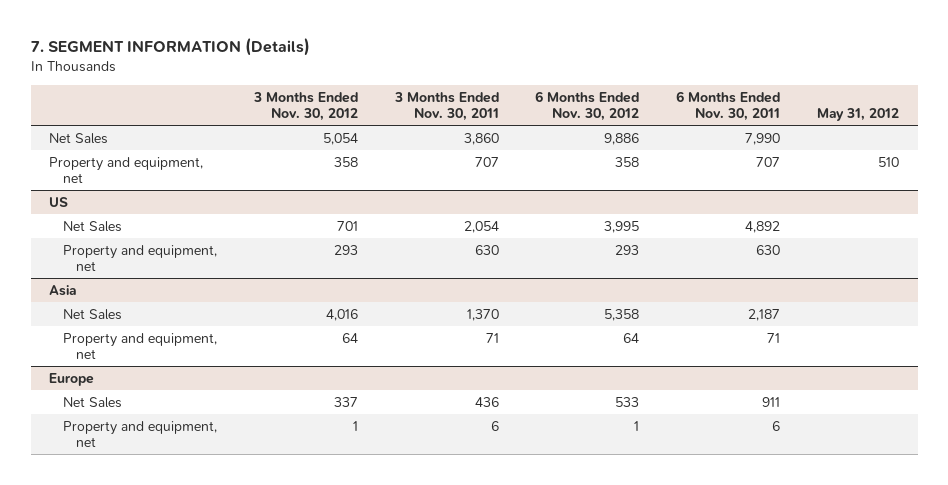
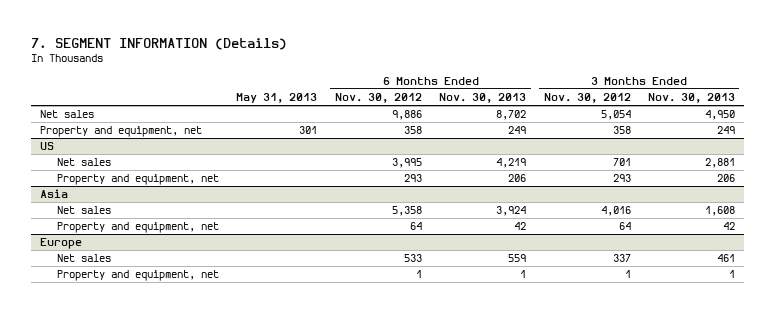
[393,91,499,122] 3 Months Ended Nov. 30, 2011 -> none
[676,90,781,122] 6 Months Ended Nov. 30, 2011 -> none
[817,108,900,122] May 31, 2012 -> none
none -> [236,93,318,104] May 31, 2013
none -> [439,93,527,104] Nov. 30, 2013
none -> [648,93,736,104] Nov. 30, 2013
[49,132,109,144] Net Sales -> [39,110,94,119] Net sales
[62,220,122,232] Net Sales -> [56,158,111,167] Net sales
[62,308,122,320] Net Sales -> [56,206,111,215] Net sales
[62,396,122,408] Net Sales -> [56,254,111,263] Net sales

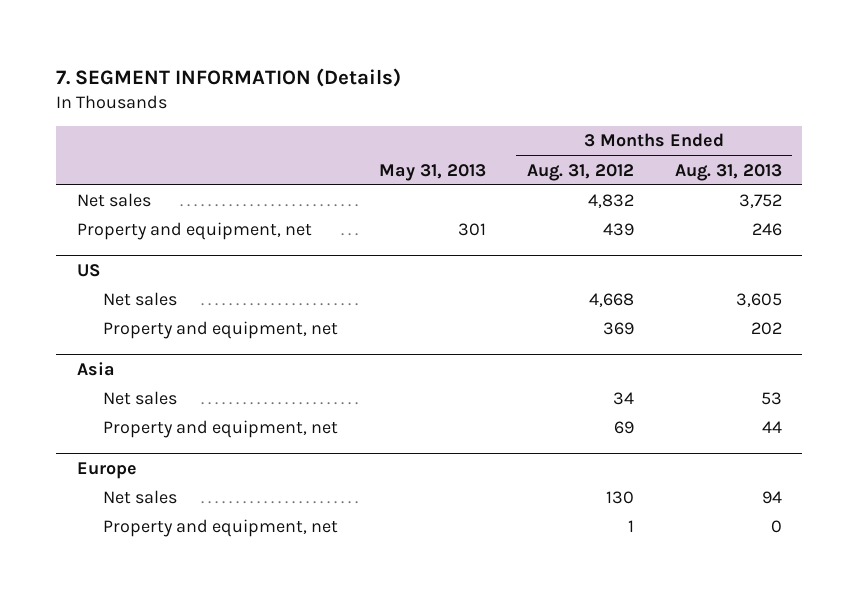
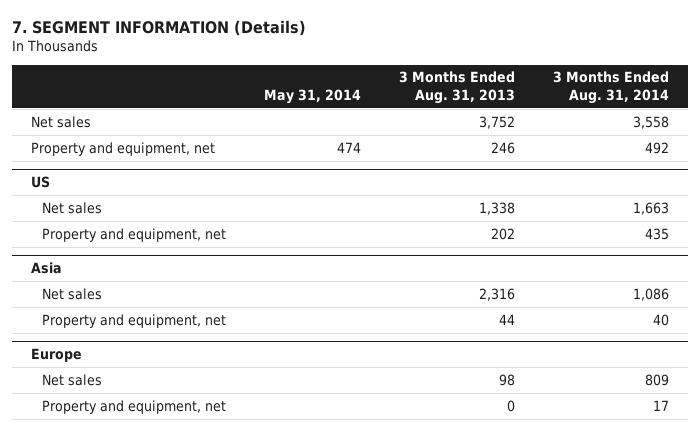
[378,163,486,181] May 31, 2013 -> none
[526,163,634,181] Aug. 31, 2012 -> none
none -> [264,88,362,104] May 31, 2014
none -> [552,71,669,104] 3 Months Ended Aug. 31, 2014
[735,293,782,308] 3,605 -> [478,201,515,215] 1,338
[760,392,782,406] 53 -> [478,287,515,301] 2,316
[761,491,782,505] 94 -> [498,373,515,386] 98

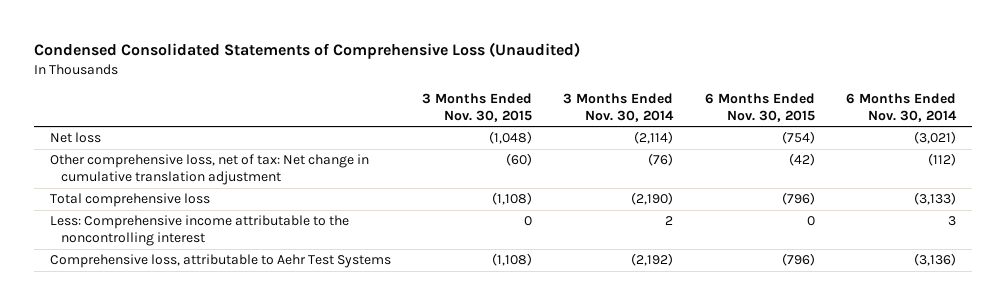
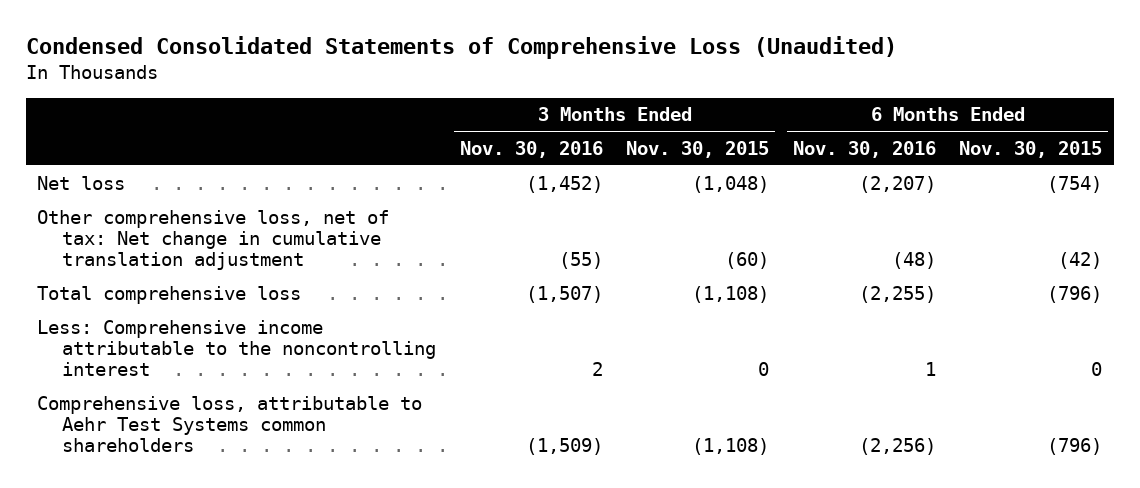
[563,92,675,122] 3 Months Ended Nov. 30, 2014 -> none
[846,92,958,122] 6 Months Ended Nov. 30, 2014 -> none
none -> [459,140,603,158] Nov. 30, 2016
none -> [792,140,936,158] Nov. 30, 2016
[49,254,391,269] Comprehensive loss, attributable to Aehr Test Systems -> [37,395,423,453] Comprehensive loss, attributable to Aehr Test Systems common shareholders

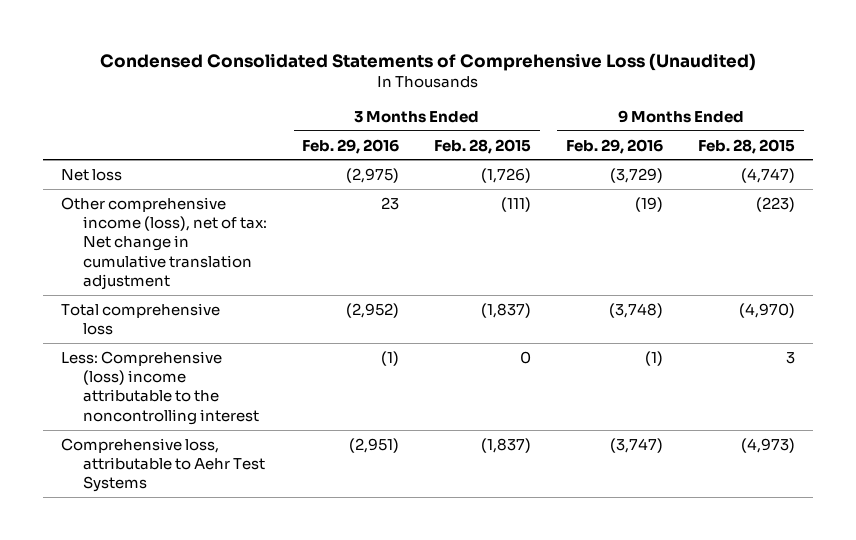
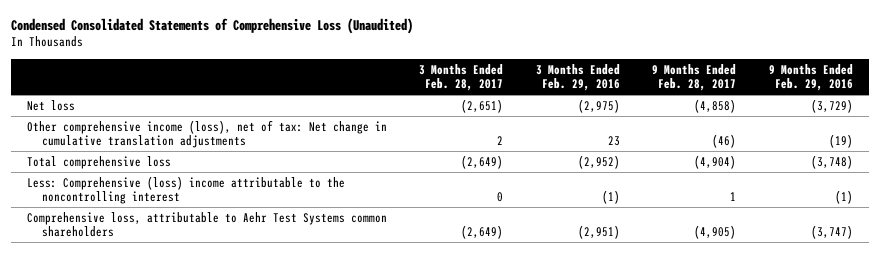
[434,138,532,154] Feb. 28, 2015 -> none
[698,138,796,154] Feb. 28, 2015 -> none
none -> [419,63,504,91] 3 Months Ended Feb. 28, 2017
none -> [652,63,737,91] 9 Months Ended Feb. 28, 2017
[60,196,268,290] Other comprehensive income (loss), net of tax: Net change in cumulative translation adjustment -> [26,119,387,149] Other comprehensive income (loss), net of tax: Net change in cumulative translation adjustments
[60,437,266,493] Comprehensive loss, attributable to Aehr Test Systems -> [26,211,387,238] Comprehensive loss, attributable to Aehr Test Systems common shareholders

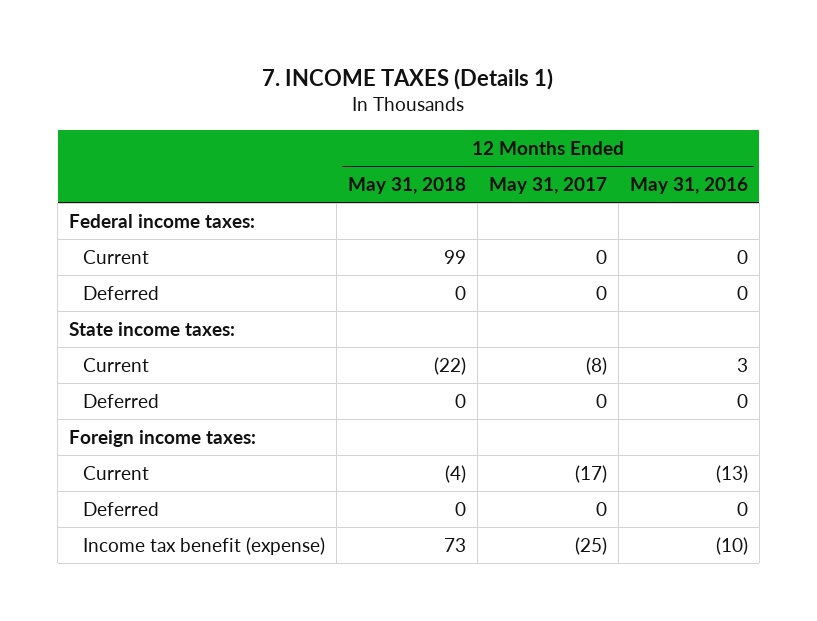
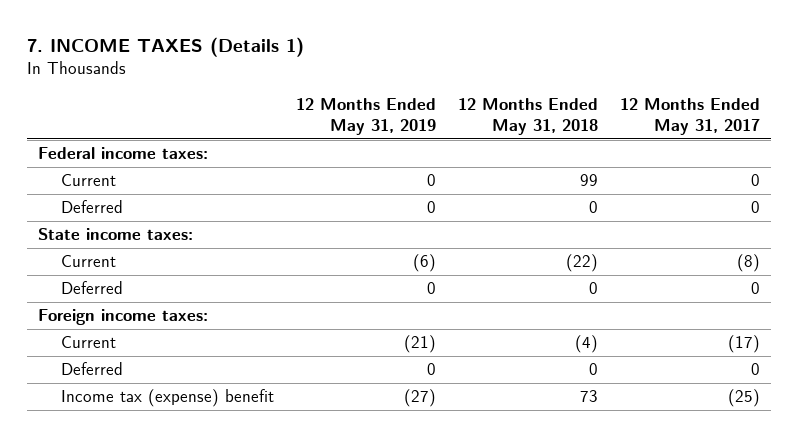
[629,177,748,195] May 31, 2016 -> none
none -> [296,97,437,135] 12 Months Ended May 31, 2019
[82,536,325,555] Income tax benefit (expense) -> [61,389,275,408] Income tax (expense) benefit

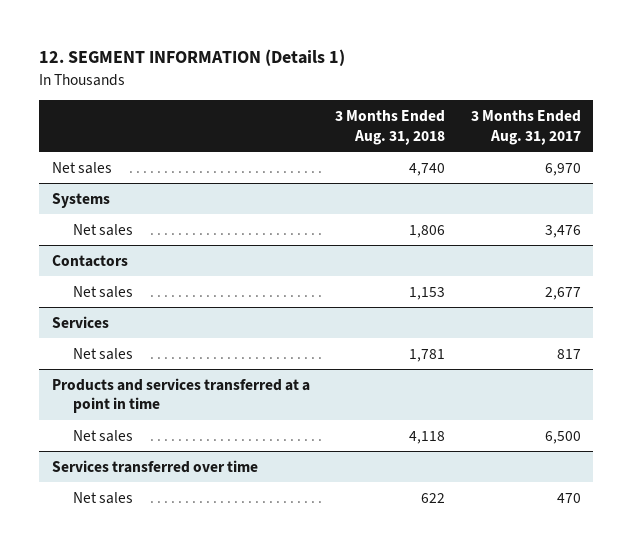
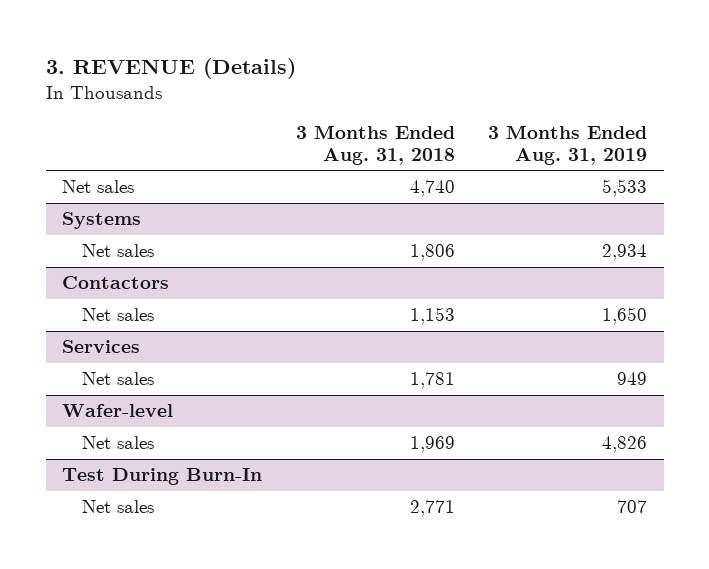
[39,49,346,67] 12. SEGMENT INFORMATION (Details 1) -> [45,58,296,80] 3. REVENUE (Details)
[470,110,581,145] 3 Months Ended Aug. 31, 2017 -> none
none -> [487,125,647,165] 3 Months Ended Aug. 31, 2019
[51,377,310,414] Products and services transferred at a point in time -> none
[51,459,258,473] Services transferred over time -> none
none -> [62,404,174,418] Wafer-level
[409,430,446,444] 4,118 -> [409,436,455,454] 1,969
none -> [62,468,263,486] Test During Burn-In
[421,492,446,503] 622 -> [409,500,455,518] 2,771

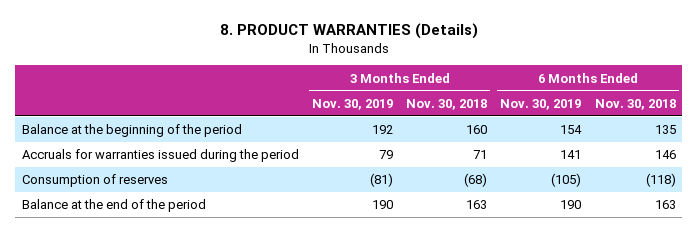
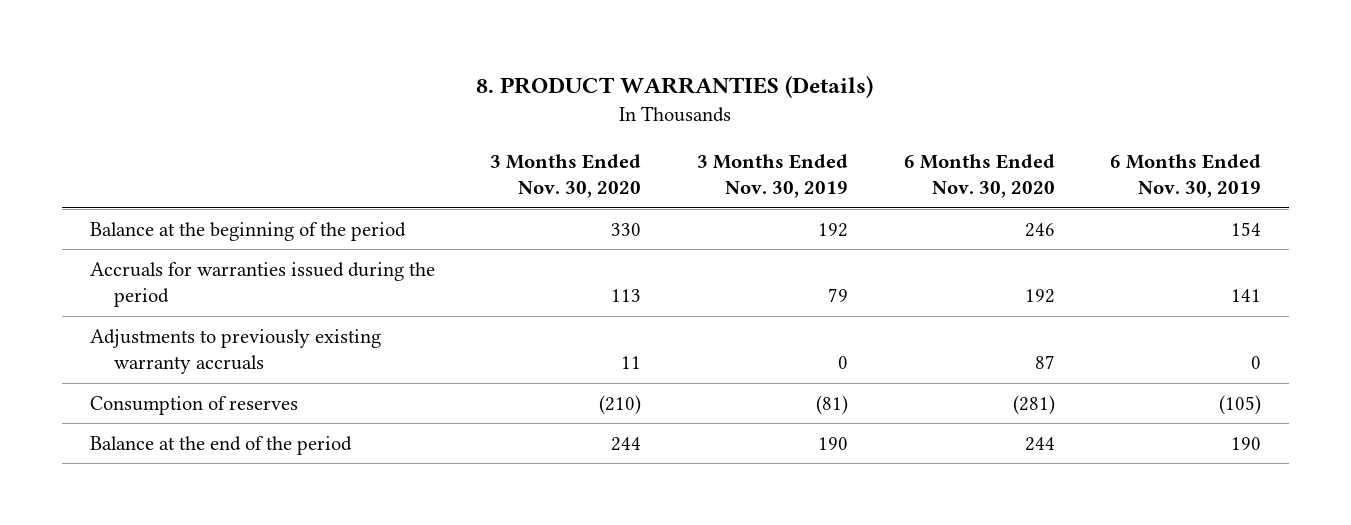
[406,98,488,110] Nov. 30, 2018 -> none
[594,98,676,110] Nov. 30, 2018 -> none
none -> [490,153,642,199] 3 Months Ended Nov. 30, 2020
none -> [903,153,1055,199] 6 Months Ended Nov. 30, 2020
none -> [89,328,381,375] Adjustments to previously existing warranty accruals

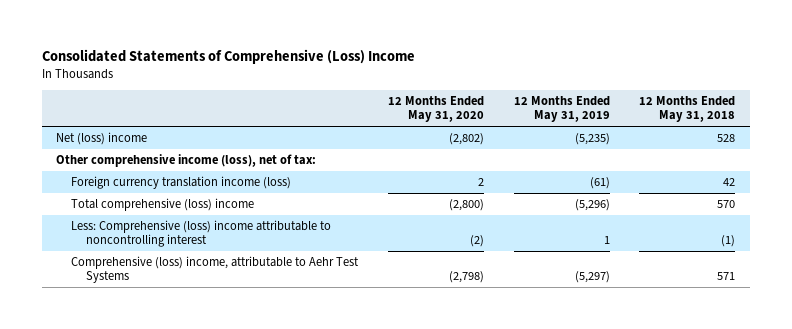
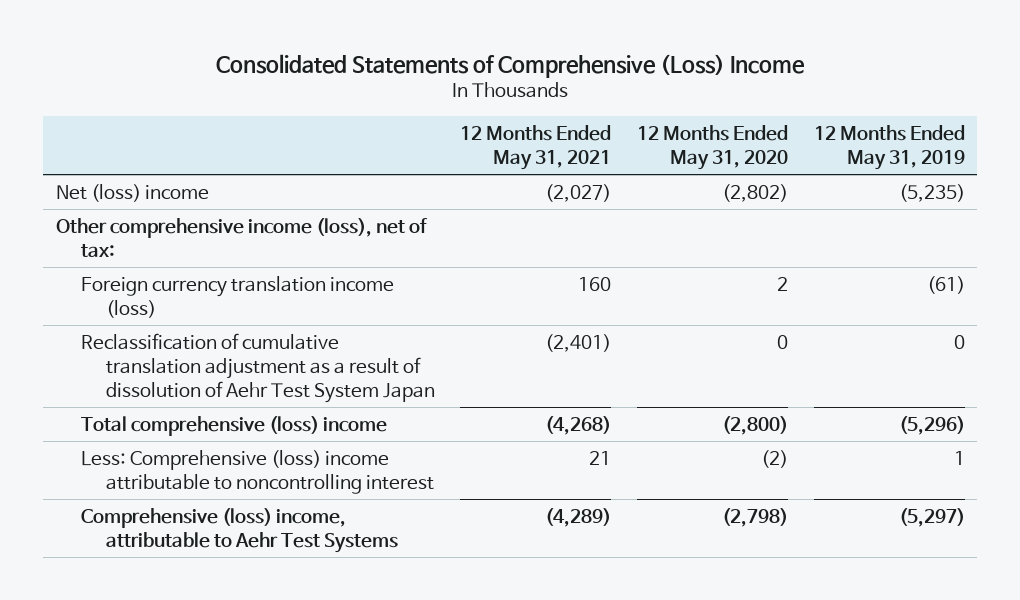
[639,96,736,123] 12 Months Ended May 31, 2018 -> none
none -> [460,124,612,170] 12 Months Ended May 31, 2021
none -> [80,332,435,403] Reclassification of cumulative translation adjustment as a result of dissolution of Aehr Test System Japan

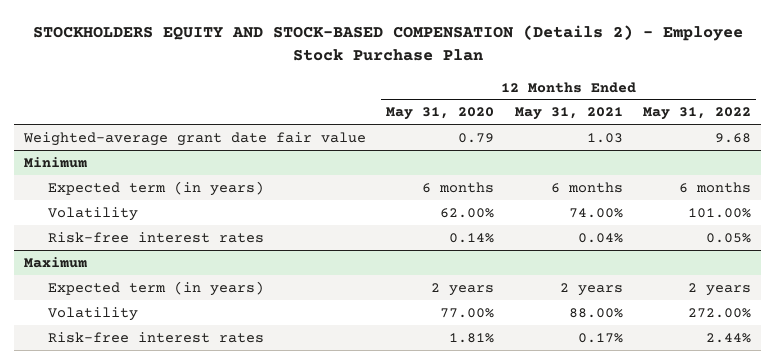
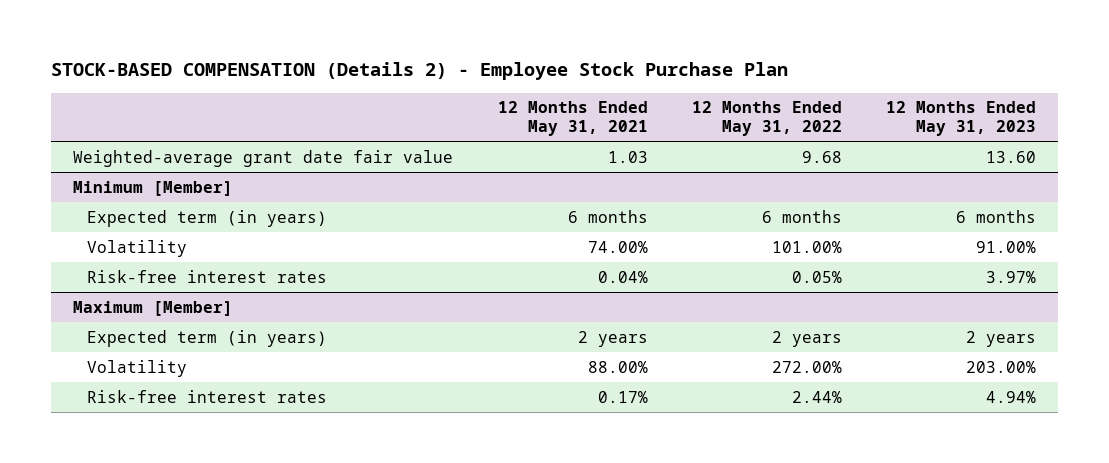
[32,25,743,62] STOCKHOLDERS EQUITY AND STOCK-BASED COMPENSATION (Details 2) - Employee Stock Purchase Plan -> [51,62,789,81] STOCK-BASED COMPENSATION (Details 2) - Employee Stock Purchase Plan
[386,107,495,121] May 31, 2020 -> none
none -> [885,101,1036,137] 12 Months Ended May 31, 2023
[24,156,88,168] Minimum -> [73,180,234,196] Minimum [Member]
[24,256,88,268] Maximum -> [73,300,234,316] Maximum [Member]

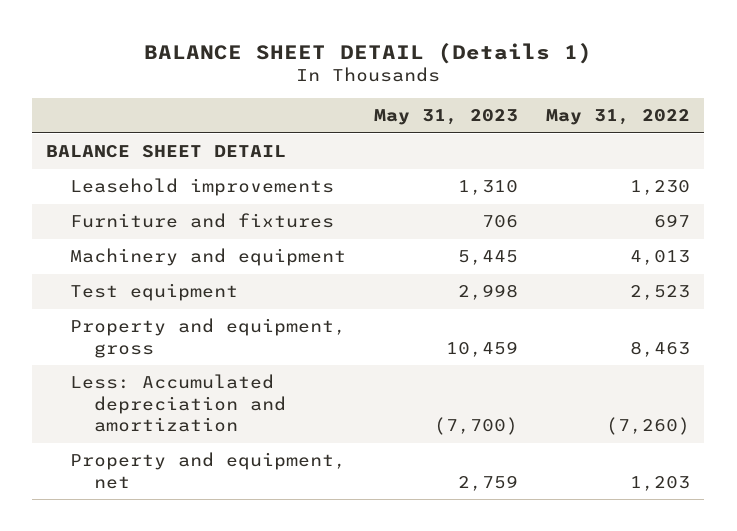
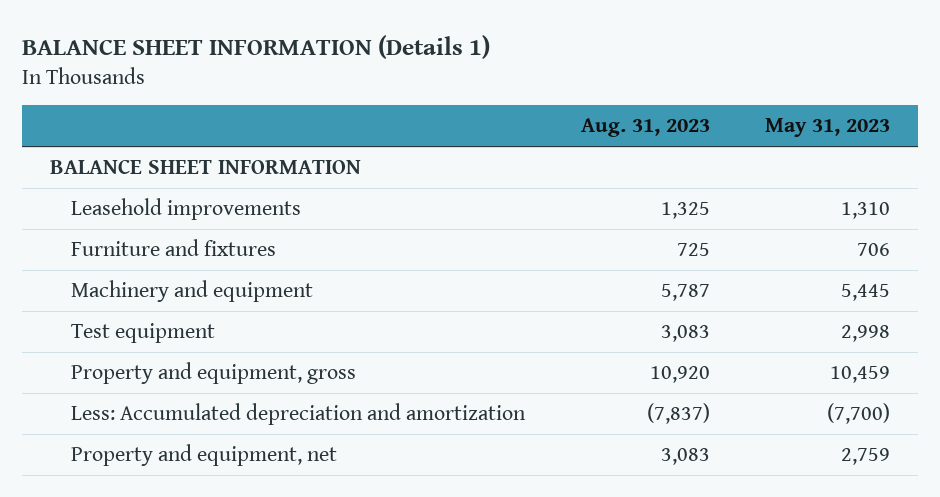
[144,42,593,64] BALANCE SHEET DETAIL (Details 1) -> [21,34,490,59] BALANCE SHEET INFORMATION (Details 1)
[546,109,691,126] May 31, 2022 -> none
none -> [580,118,710,138] Aug. 31, 2023
[46,145,287,159] BALANCE SHEET DETAIL -> [49,159,361,175] BALANCE SHEET INFORMATION

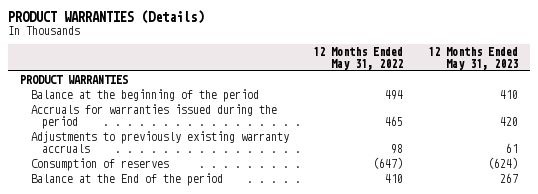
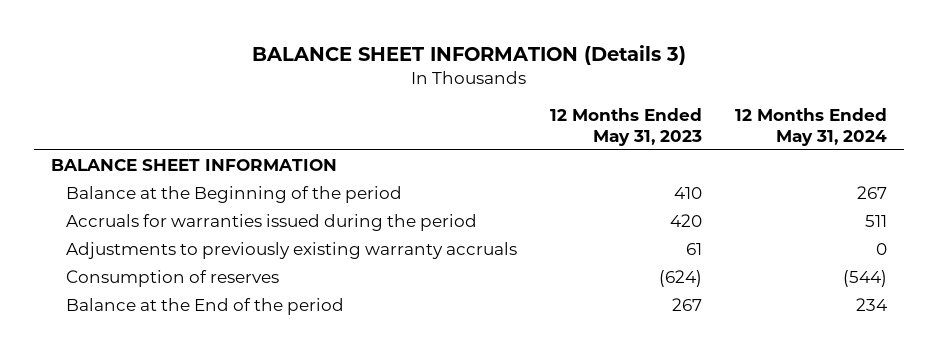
[7,10,204,25] PRODUCT WARRANTIES (Details) -> [252,45,687,66] BALANCE SHEET INFORMATION (Details 3)
[313,46,404,70] 12 Months Ended May 31, 2022 -> none
none -> [735,108,888,146] 12 Months Ended May 31, 2024
[19,74,128,84] PRODUCT WARRANTIES -> none
none -> [50,158,337,171] BALANCE SHEET INFORMATION
[30,88,259,102] Balance at the beginning of the period -> [66,185,403,203] Balance at the Beginning of the period

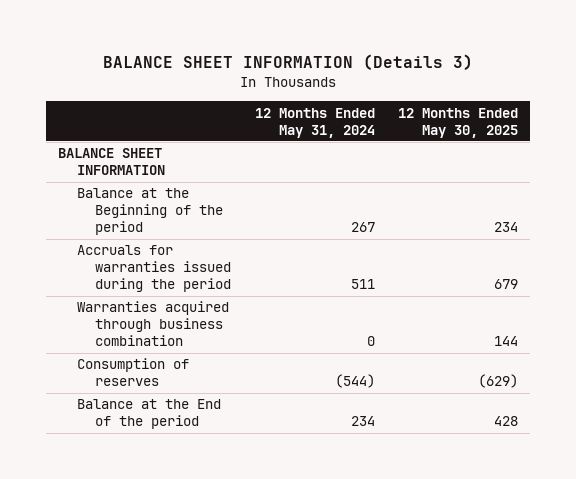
[550,108,703,146] 12 Months Ended May 31, 2023 -> none
none -> [398,107,519,138] 12 Months Ended May 30, 2025
[66,241,518,259] Adjustments to previously existing warranty accruals -> none
none -> [76,301,229,347] Warranties acquired through business combination

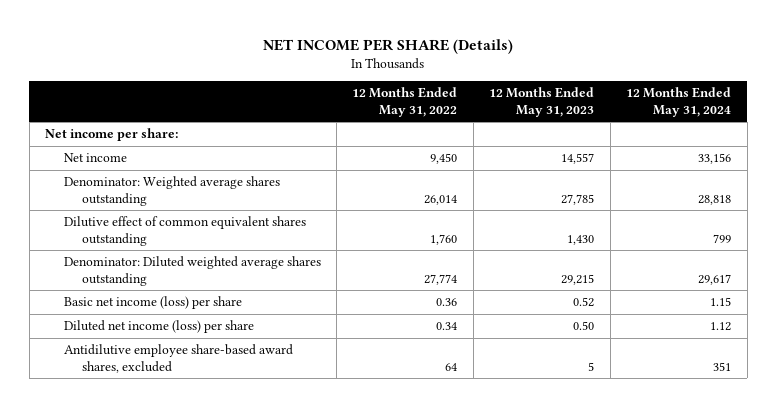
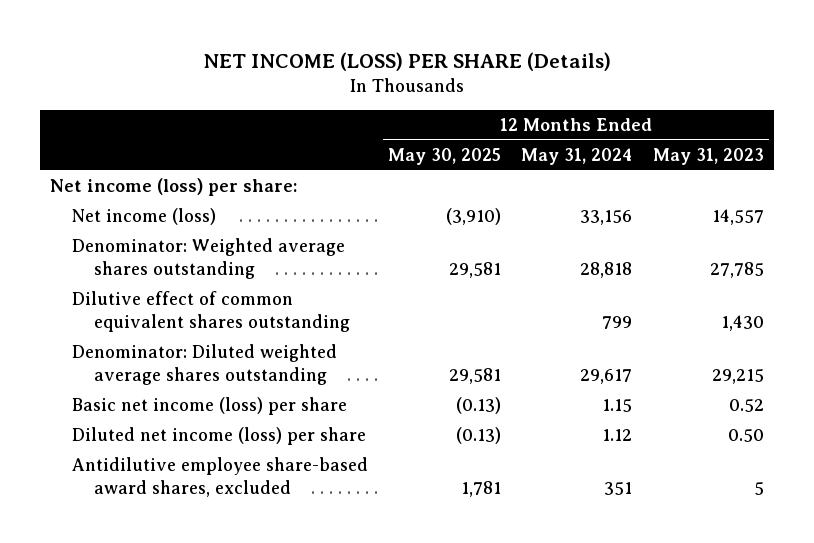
[263,38,514,54] NET INCOME PER SHARE (Details) -> [202,51,611,71] NET INCOME (LOSS) PER SHARE (Details)
[352,87,458,117] 12 Months Ended May 31, 2022 -> none
none -> [388,147,502,165] May 30, 2025
[45,128,179,142] Net income per share: -> [49,178,297,197] Net income (loss) per share:
[63,153,127,163] Net income -> [71,208,216,226] Net income (loss)

